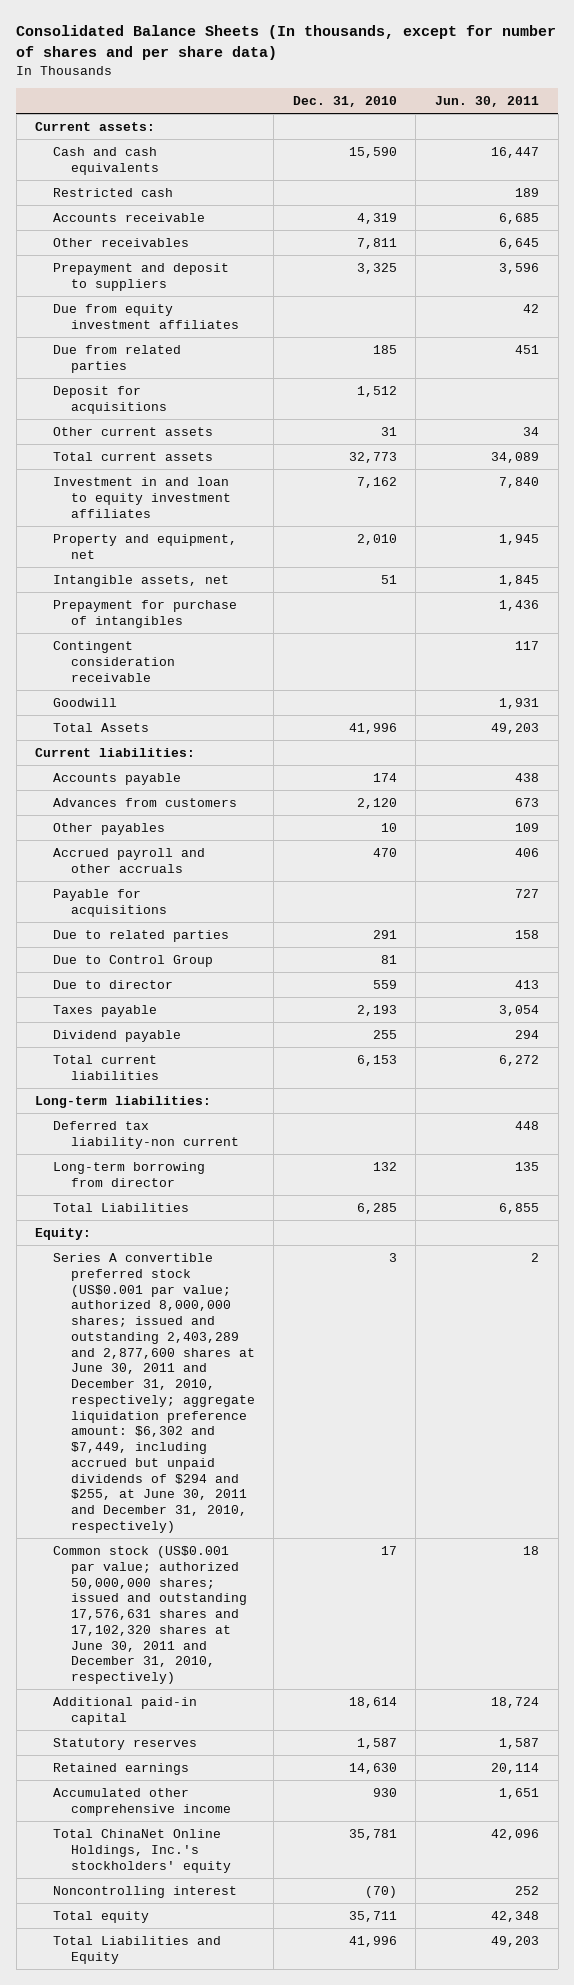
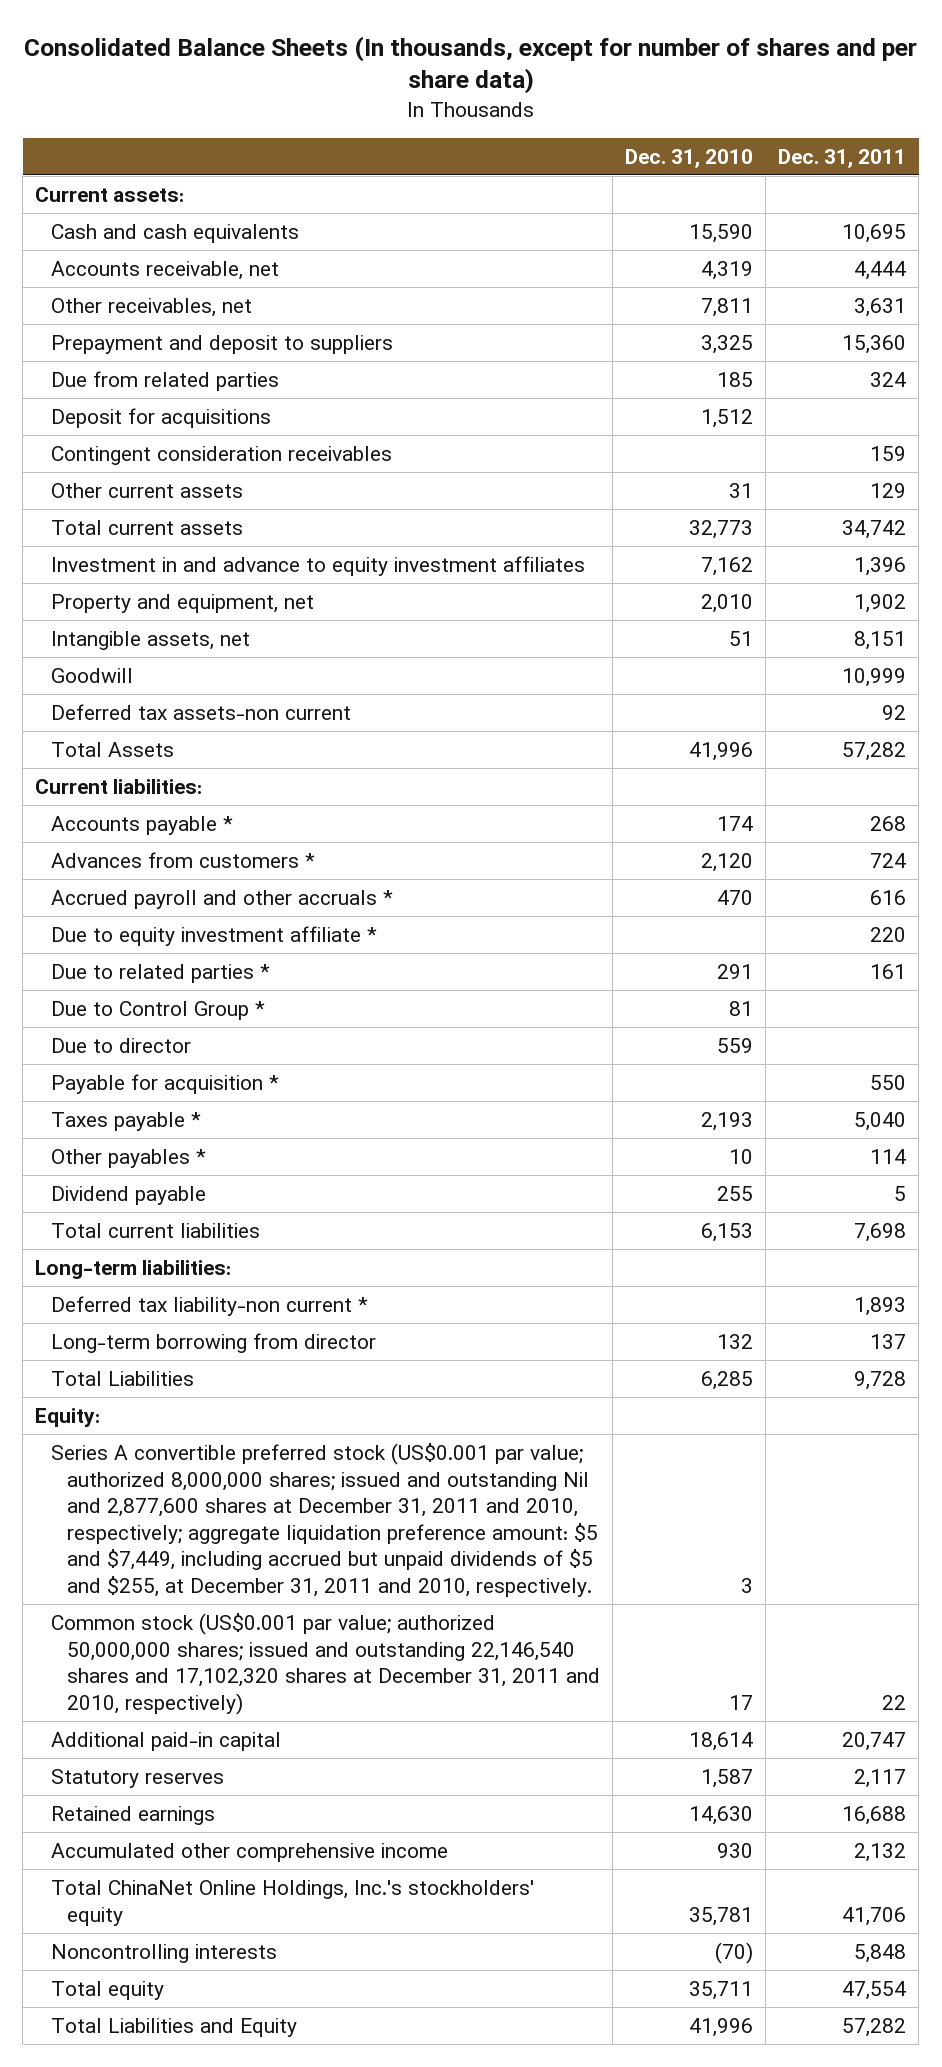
[434,95,539,107] Jun. 30, 2011 -> none
none -> [778,148,907,168] Dec. 31, 2011
[52,188,173,198] Restricted cash -> none
[52,213,205,223] Accounts receivable -> [51,261,280,281] Accounts receivable, net
[52,238,189,248] Other receivables -> [51,298,253,318] Other receivables, net
[52,304,239,329] Due from equity investment affiliates -> none
none -> [51,446,393,466] Contingent consideration receivables
[52,477,231,518] Investment in and loan to equity investment affiliates -> [51,556,586,577] Investment in and advance to equity investment affiliates
[52,600,237,628] Prepayment for purchase of intangibles -> none
[52,641,175,682] Contingent consideration receivable -> none
none -> [51,704,352,721] Deferred tax assets-non current
[52,823,165,836] Other payables -> none
[52,889,167,917] Payable for acquisitions -> none
[52,773,181,786] Accounts payable -> [51,816,234,836] Accounts payable *
[52,798,237,808] Advances from customers -> [51,852,316,869] Advances from customers *
[52,848,205,873] Accrued payroll and other accruals -> [51,890,394,910] Accrued payroll and other accruals *
none -> [51,926,378,947] Due to equity investment affiliate *
[52,930,229,943] Due to related parties -> [51,964,271,984] Due to related parties *
[52,955,213,968] Due to Control Group -> [51,1001,266,1021] Due to Control Group *
none -> [51,1074,280,1095] Payable for acquisition *
[52,1005,157,1018] Taxes payable -> [51,1112,202,1132] Taxes payable *
none -> [51,1149,207,1169] Other payables *
[52,1121,239,1149] Deferred tax liability-non current -> [51,1296,369,1317] Deferred tax liability-non current *
[52,1253,255,1533] Series A convertible preferred stock (US$0.001 par value; authorized 8,000,000 shares; issued and outstanding 2,403,289 and 2,877,600 shares at June 30, 2011 and December 31, 2010, respectively; aggregate liquidation preference amount: $6,302 and $7,449, including accrued but unpaid dividends of $294 and $255, at June 30, 2011 and December 31, 2010, respectively) -> [51,1443,599,1597] Series A convertible preferred stock (US$0.001 par value; authorized 8,000,000 shares; issued and outstanding Nil and 2,877,600 shares at December 31, 2011 and 2010, respectively; aggregate liquidation preference amount: $5 and $7,449, including accrued but unpaid dividends of $5 and $255, at December 31, 2011 and 2010, respectively.
[52,1546,247,1685] Common stock (US$0.001 par value; authorized 50,000,000 shares; issued and outstanding 17,576,631 shares and 17,102,320 shares at June 30, 2011 and December 31, 2010, respectively) -> [51,1613,601,1715] Common stock (US$0.001 par value; authorized 50,000,000 shares; issued and outstanding 22,146,540 shares and 17,102,320 shares at December 31, 2011 and 2010, respectively)
[52,1886,237,1899] Noncontrolling interest -> [51,1944,278,1964] Noncontrolling interests

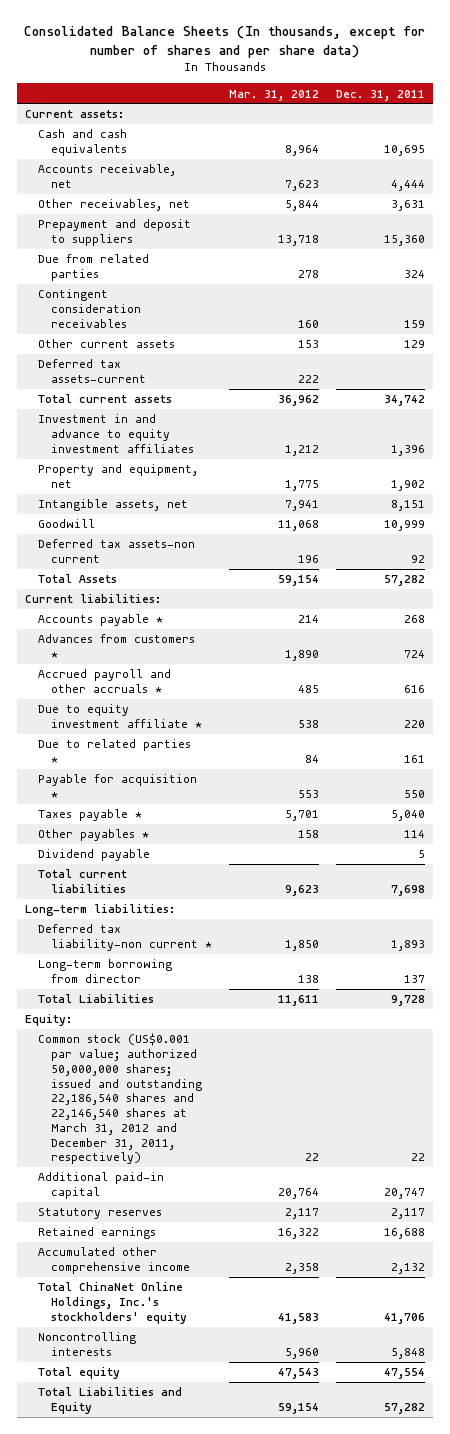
[625,148,754,168] Dec. 31, 2010 -> none
none -> [228,89,319,101] Mar. 31, 2012
[51,408,272,429] Deposit for acquisitions -> none
none -> [38,359,147,384] Deferred tax assets-current
[51,1001,266,1021] Due to Control Group * -> none
[51,1038,192,1054] Due to director -> none
[51,1443,599,1597] Series A convertible preferred stock (US$0.001 par value; authorized 8,000,000 shares; issued and outstanding Nil and 2,877,600 shares at December 31, 2011 and 2010, respectively; aggregate liquidation preference amount: $5 and $7,449, including accrued but unpaid dividends of $5 and $255, at December 31, 2011 and 2010, respectively. -> none
[51,1613,601,1715] Common stock (US$0.001 par value; authorized 50,000,000 shares; issued and outstanding 22,146,540 shares and 17,102,320 shares at December 31, 2011 and 2010, respectively) -> [38,1033,203,1165] Common stock (US$0.001 par value; authorized 50,000,000 shares; issued and outstanding 22,186,540 shares and 22,146,540 shares at March 31, 2012 and December 31, 2011, respectively)

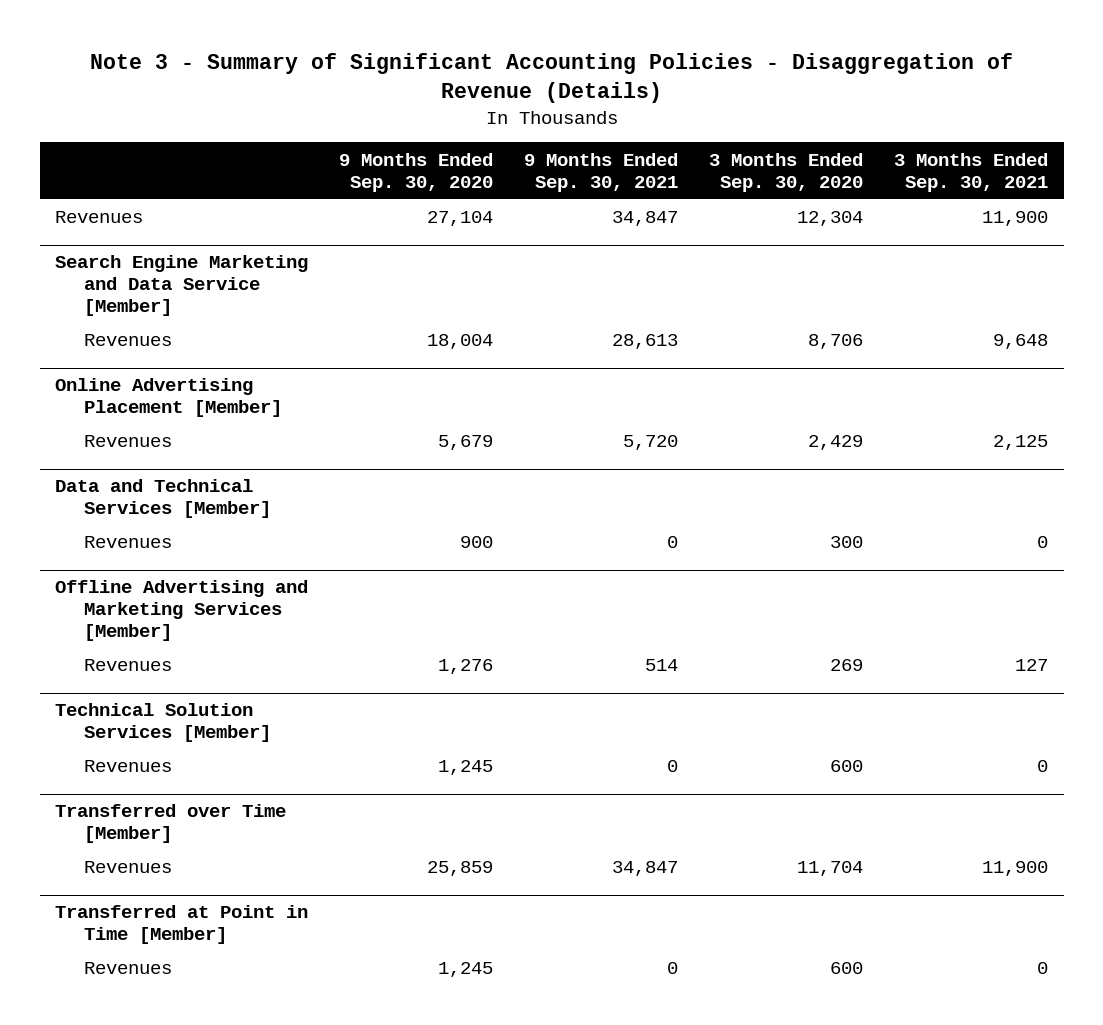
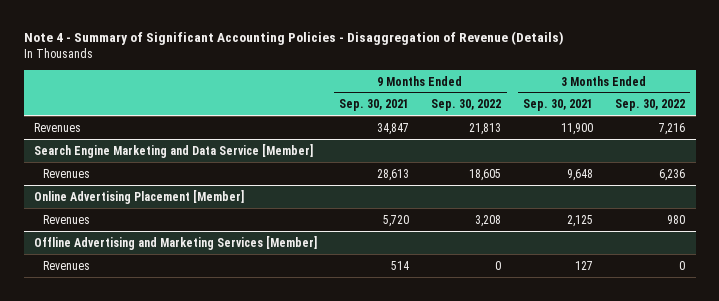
[89,52,1013,104] Note 3 - Summary of Significant Accounting Policies - Disaggregation of Revenue (Details) -> [23,31,564,46] Note 4 - Summary of Significant Accounting Policies - Disaggregation of Revenue (Details)
[339,152,494,192] 9 Months Ended Sep. 30, 2020 -> none
[709,152,864,192] 3 Months Ended Sep. 30, 2020 -> none
none -> [431,99,502,112] Sep. 30, 2022
none -> [614,99,685,112] Sep. 30, 2022
[55,479,271,519] Data and Technical Services [Member] -> none
[83,536,172,549] Revenues -> none
[55,703,271,743] Technical Solution Services [Member] -> none
[83,760,172,773] Revenues -> none
[55,804,287,844] Transferred over Time [Member] -> none
[83,861,172,874] Revenues -> none
[55,905,309,945] Transferred at Point in Time [Member] -> none
[83,962,172,975] Revenues -> none

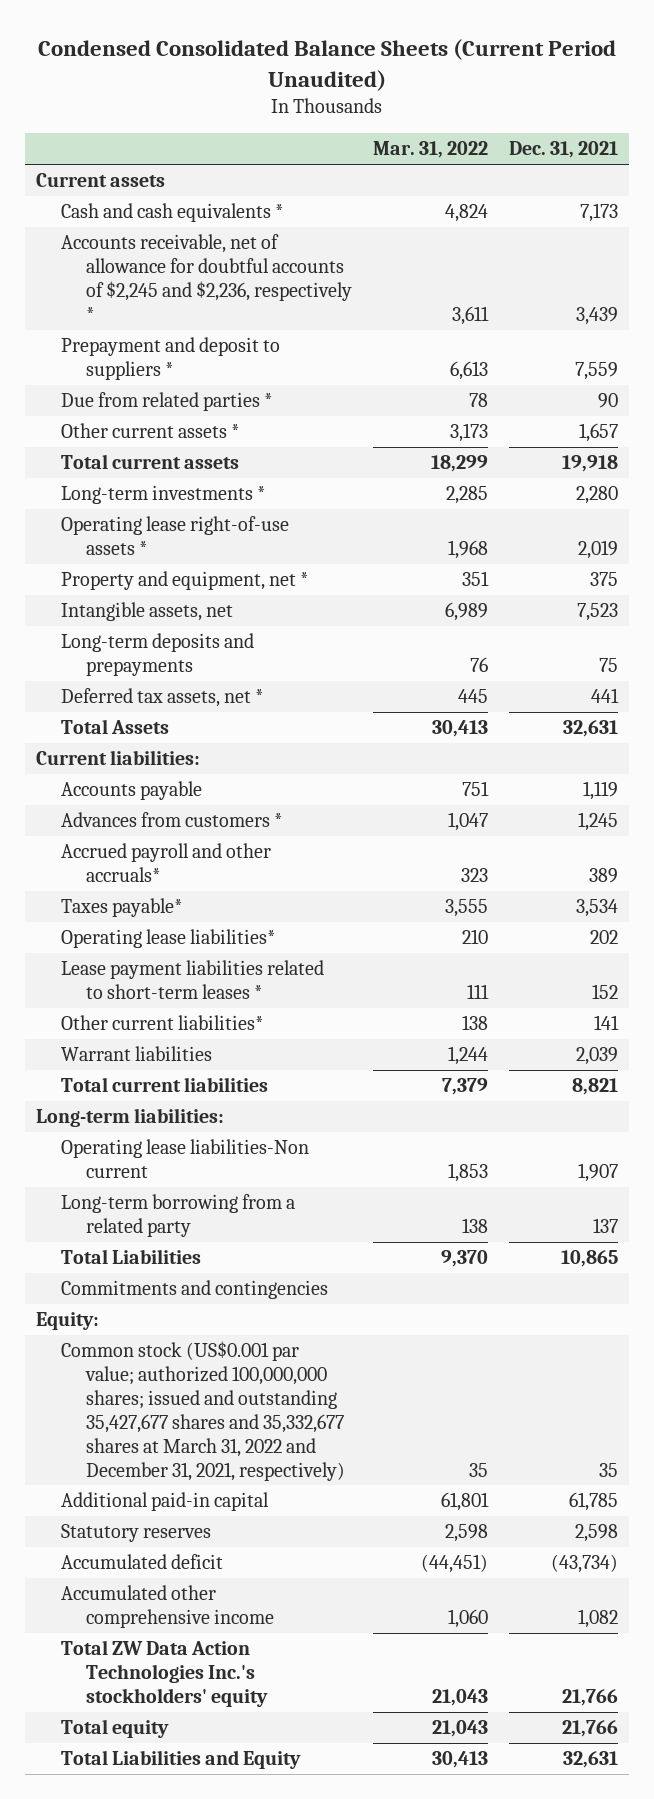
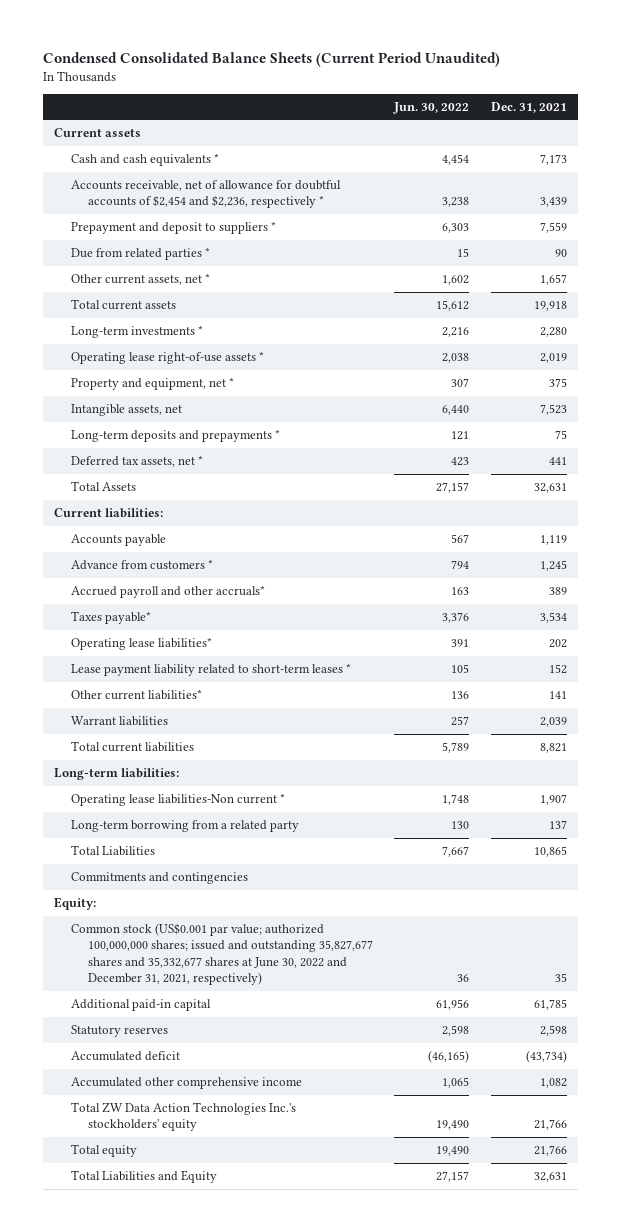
[373,141,489,159] Mar. 31, 2022 -> none
none -> [393,101,470,114] Jun. 30, 2022
[60,234,352,321] Accounts receivable, net of allowance for doubtful accounts of $2,245 and $2,236, respectively * -> [70,180,341,209] Accounts receivable, net of allowance for doubtful accounts of $2,454 and $2,236, respectively *
[60,423,240,439] Other current assets * -> [70,273,210,286] Other current assets, net *
[60,633,254,677] Long-term deposits and prepayments -> [70,429,280,443] Long-term deposits and prepayments *
[60,812,283,828] Advances from customers * -> [70,559,213,571] Advance from customers *
[60,960,324,1000] Lease payment liabilities related to short-term leases * -> [70,663,351,677] Lease payment liability related to short-term leases *
[60,1139,309,1179] Operating lease liabilities-Non current -> [70,793,285,807] Operating lease liabilities-Non current *
[60,1341,345,1481] Common stock (US$0.001 par value; authorized 100,000,000 shares; issued and outstanding 35,427,677 shares and 35,332,677 shares at March 31, 2022 and December 31, 2021, respectively) -> [70,923,373,986] Common stock (US$0.001 par value; authorized 100,000,000 shares; issued and outstanding 35,827,677 shares and 35,332,677 shares at June 30, 2022 and December 31, 2021, respectively)

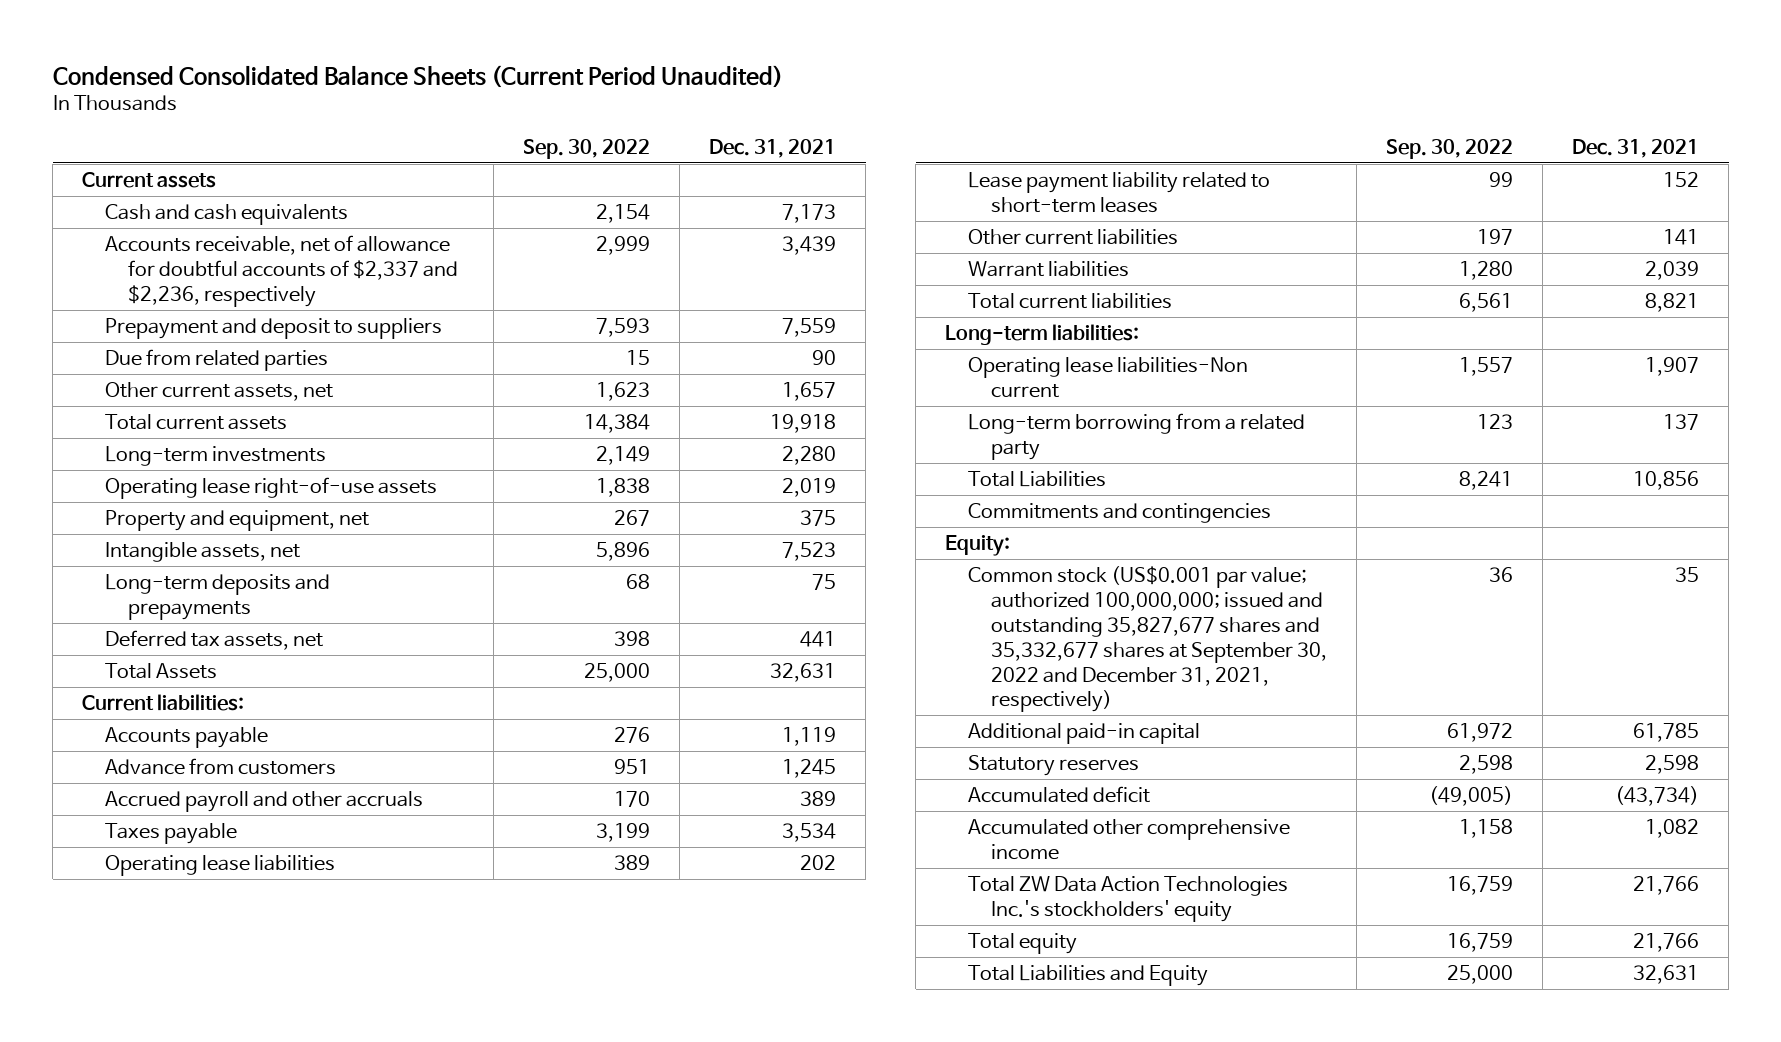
[393,101,470,114] Jun. 30, 2022 -> none
none -> [523,138,651,159] Sep. 30, 2022
[70,153,219,167] Cash and cash equivalents * -> [105,204,349,226] Cash and cash equivalents
[70,180,341,209] Accounts receivable, net of allowance for doubtful accounts of $2,454 and $2,236, respectively * -> [105,235,459,307] Accounts receivable, net of allowance for doubtful accounts of $2,337 and $2,236, respectively
[70,221,276,235] Prepayment and deposit to suppliers * -> [105,318,443,340] Prepayment and deposit to suppliers
[70,247,210,261] Due from related parties * -> [105,349,329,372] Due from related parties
[70,273,210,286] Other current assets, net * -> [105,382,334,402] Other current assets, net
[70,325,203,339] Long-term investments * -> [105,446,327,467] Long-term investments
[70,351,264,365] Operating lease right-of-use assets * -> [105,477,438,500] Operating lease right-of-use assets
[70,377,234,391] Property and equipment, net * -> [105,510,370,532] Property and equipment, net
[70,429,280,443] Long-term deposits and prepayments * -> [105,574,331,621] Long-term deposits and prepayments
[70,455,203,468] Deferred tax assets, net * -> [105,630,324,651] Deferred tax assets, net
[70,559,213,571] Advance from customers * -> [105,758,337,776] Advance from customers
[70,585,265,599] Accrued payroll and other accruals* -> [105,791,424,813] Accrued payroll and other accruals
[70,611,151,625] Taxes payable* -> [105,823,238,845] Taxes payable
[70,637,212,651] Operating lease liabilities* -> [105,855,336,877] Operating lease liabilities
[70,663,351,677] Lease payment liability related to short-term leases * -> [968,172,1271,214] Lease payment liability related to short-term leases
[70,689,202,701] Other current liabilities* -> [968,229,1179,246] Other current liabilities
[70,793,285,807] Operating lease liabilities-Non current * -> [968,357,1249,399] Operating lease liabilities-Non current
[534,846,568,858] 10,865 -> [1633,471,1700,491] 10,856
[70,923,373,986] Common stock (US$0.001 par value; authorized 100,000,000 shares; issued and outstanding 35,827,677 shares and 35,332,677 shares at June 30, 2022 and December 31, 2021, respectively) -> [968,566,1328,713] Common stock (US$0.001 par value; authorized 100,000,000; issued and outstanding 35,827,677 shares and 35,332,677 shares at September 30, 2022 and December 31, 2021, respectively)

